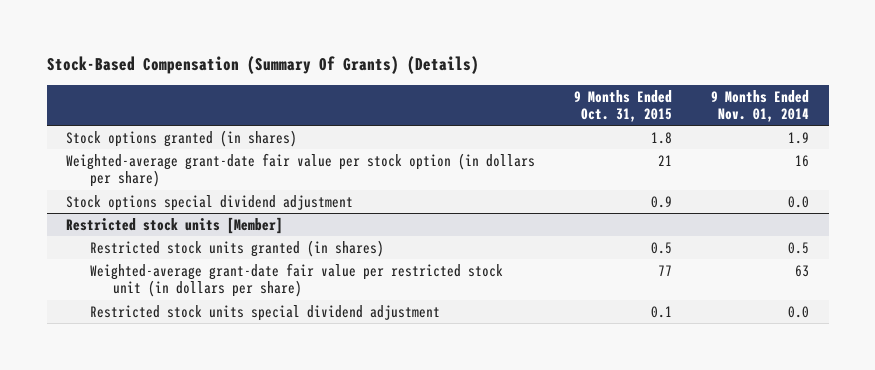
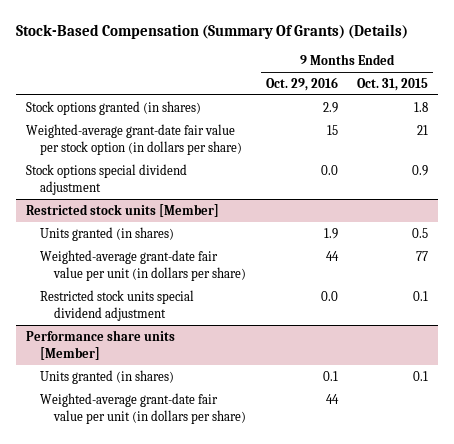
[711,89,810,123] 9 Months Ended Nov. 01, 2014 -> none
none -> [265,77,338,92] Oct. 29, 2016
[89,239,384,257] Restricted stock units granted (in shares) -> [39,226,174,241] Units granted (in shares)
[89,262,503,298] Weighted-average grant-date fair value per restricted stock unit (in dollars per share) -> [39,249,246,281] Weighted-average grant-date fair value per unit (in dollars per share)
none -> [25,329,175,360] Performance share units [Member]
none -> [39,369,174,384] Units granted (in shares)
none -> [39,392,246,424] Weighted-average grant-date fair value per unit (in dollars per share)

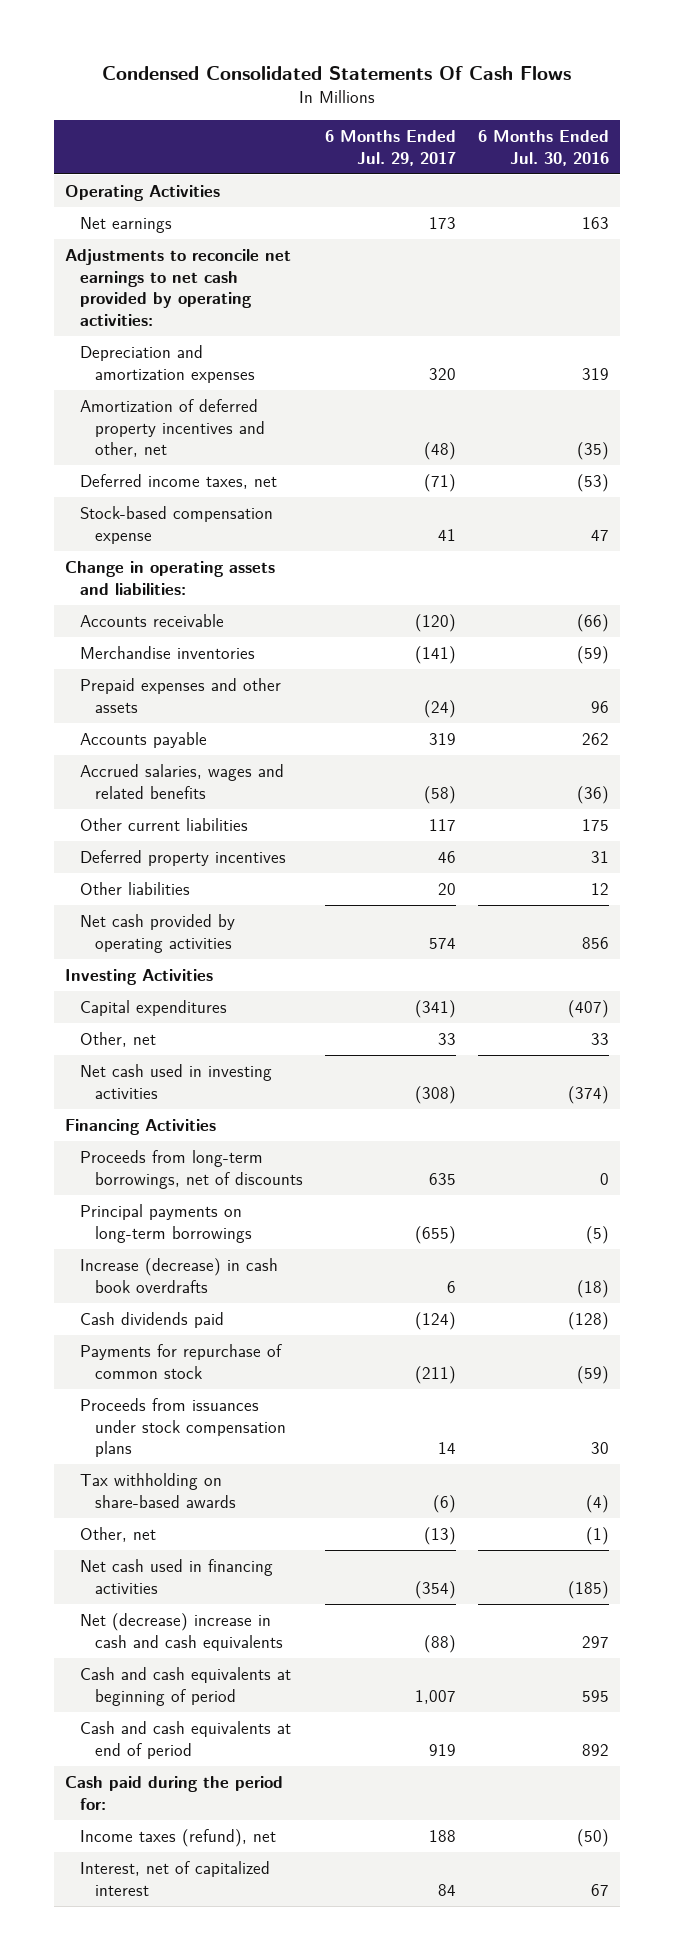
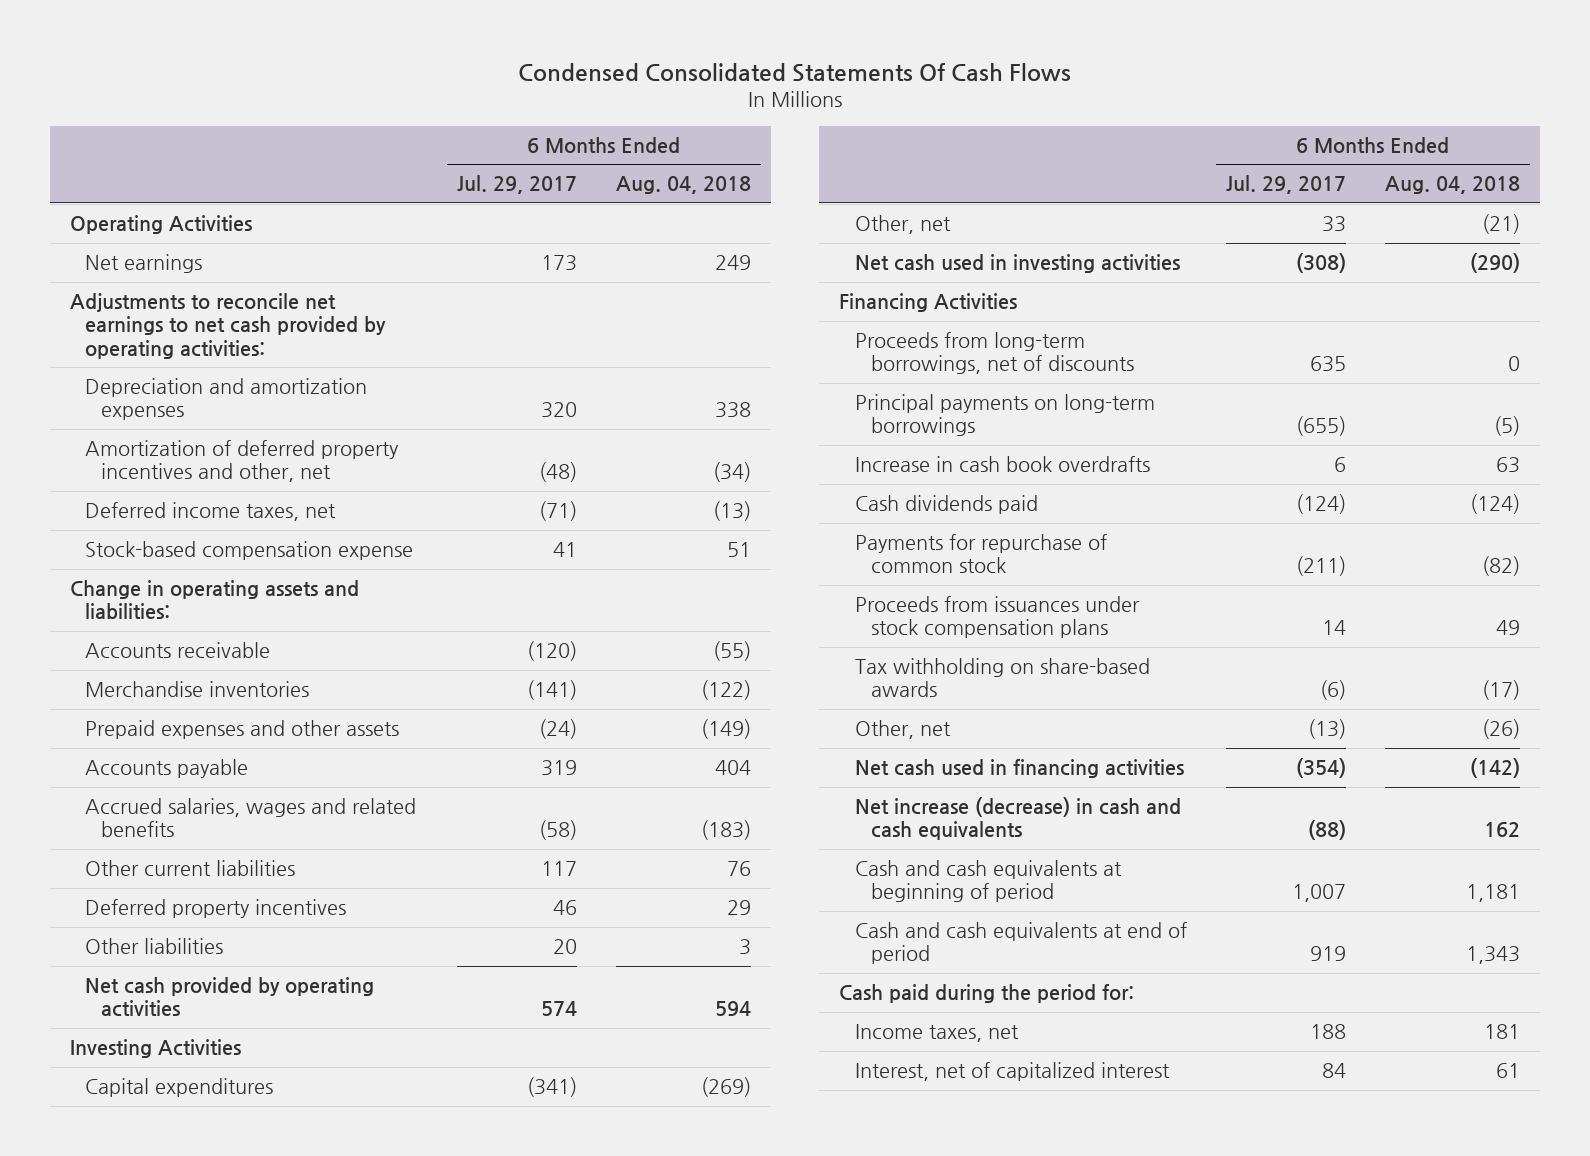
[477,130,609,166] 6 Months Ended Jul. 30, 2016 -> none
none -> [616,176,752,195] Aug. 04, 2018
[79,1257,278,1293] Increase (decrease) in cash book overdrafts -> [854,456,1150,473] Increase in cash book overdrafts
[79,1612,283,1651] Net (decrease) increase in cash and cash equivalents -> [854,797,1181,841] Net increase (decrease) in cash and cash equivalents
[79,1828,276,1847] Income taxes (refund), net -> [854,1024,1019,1043] Income taxes, net

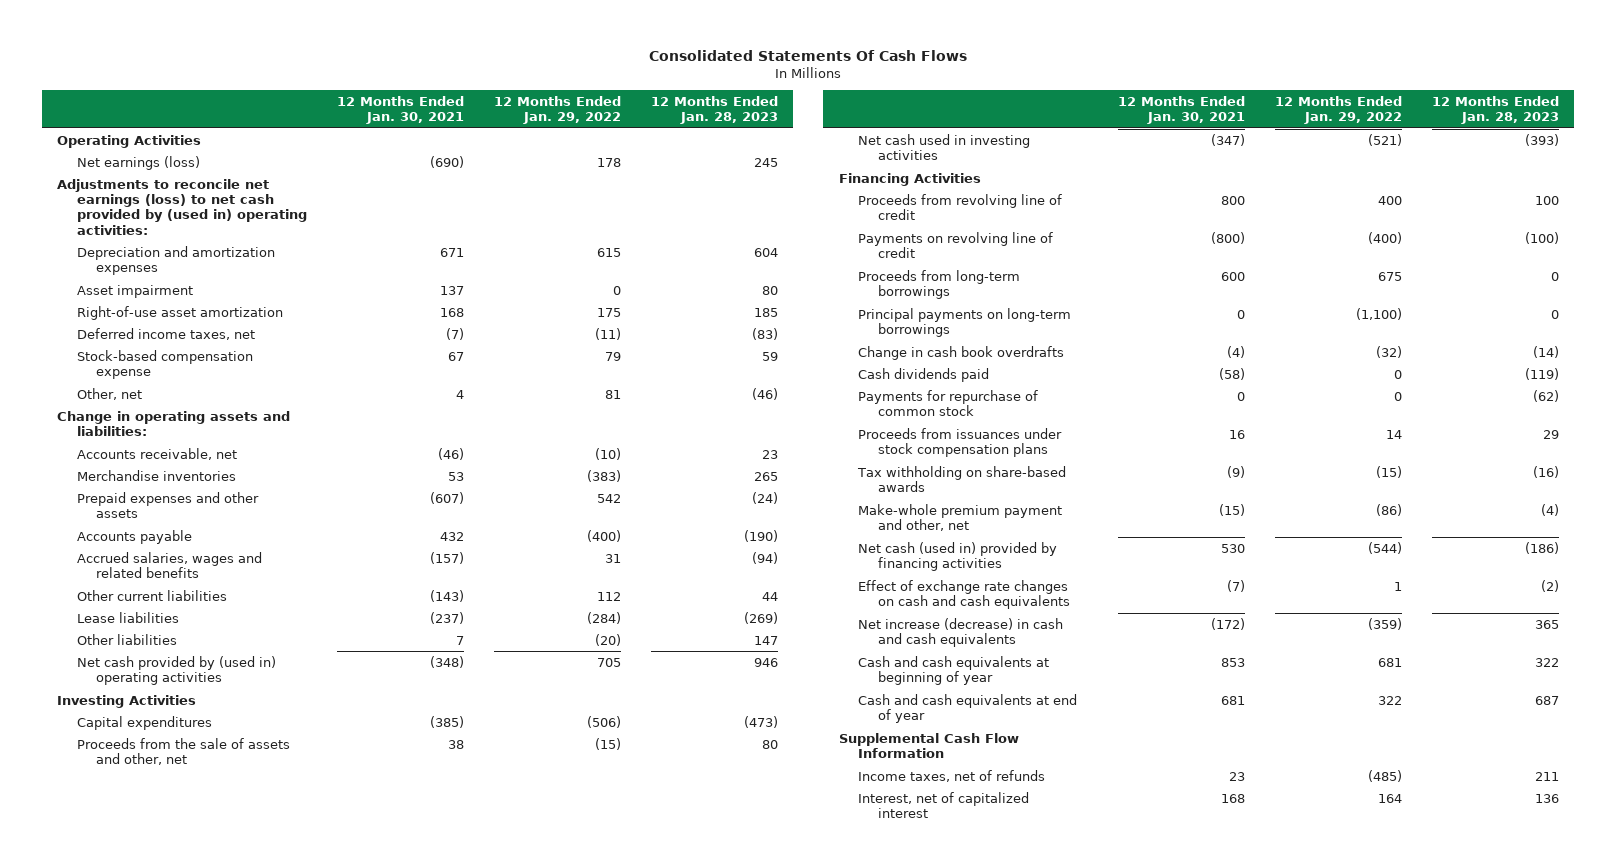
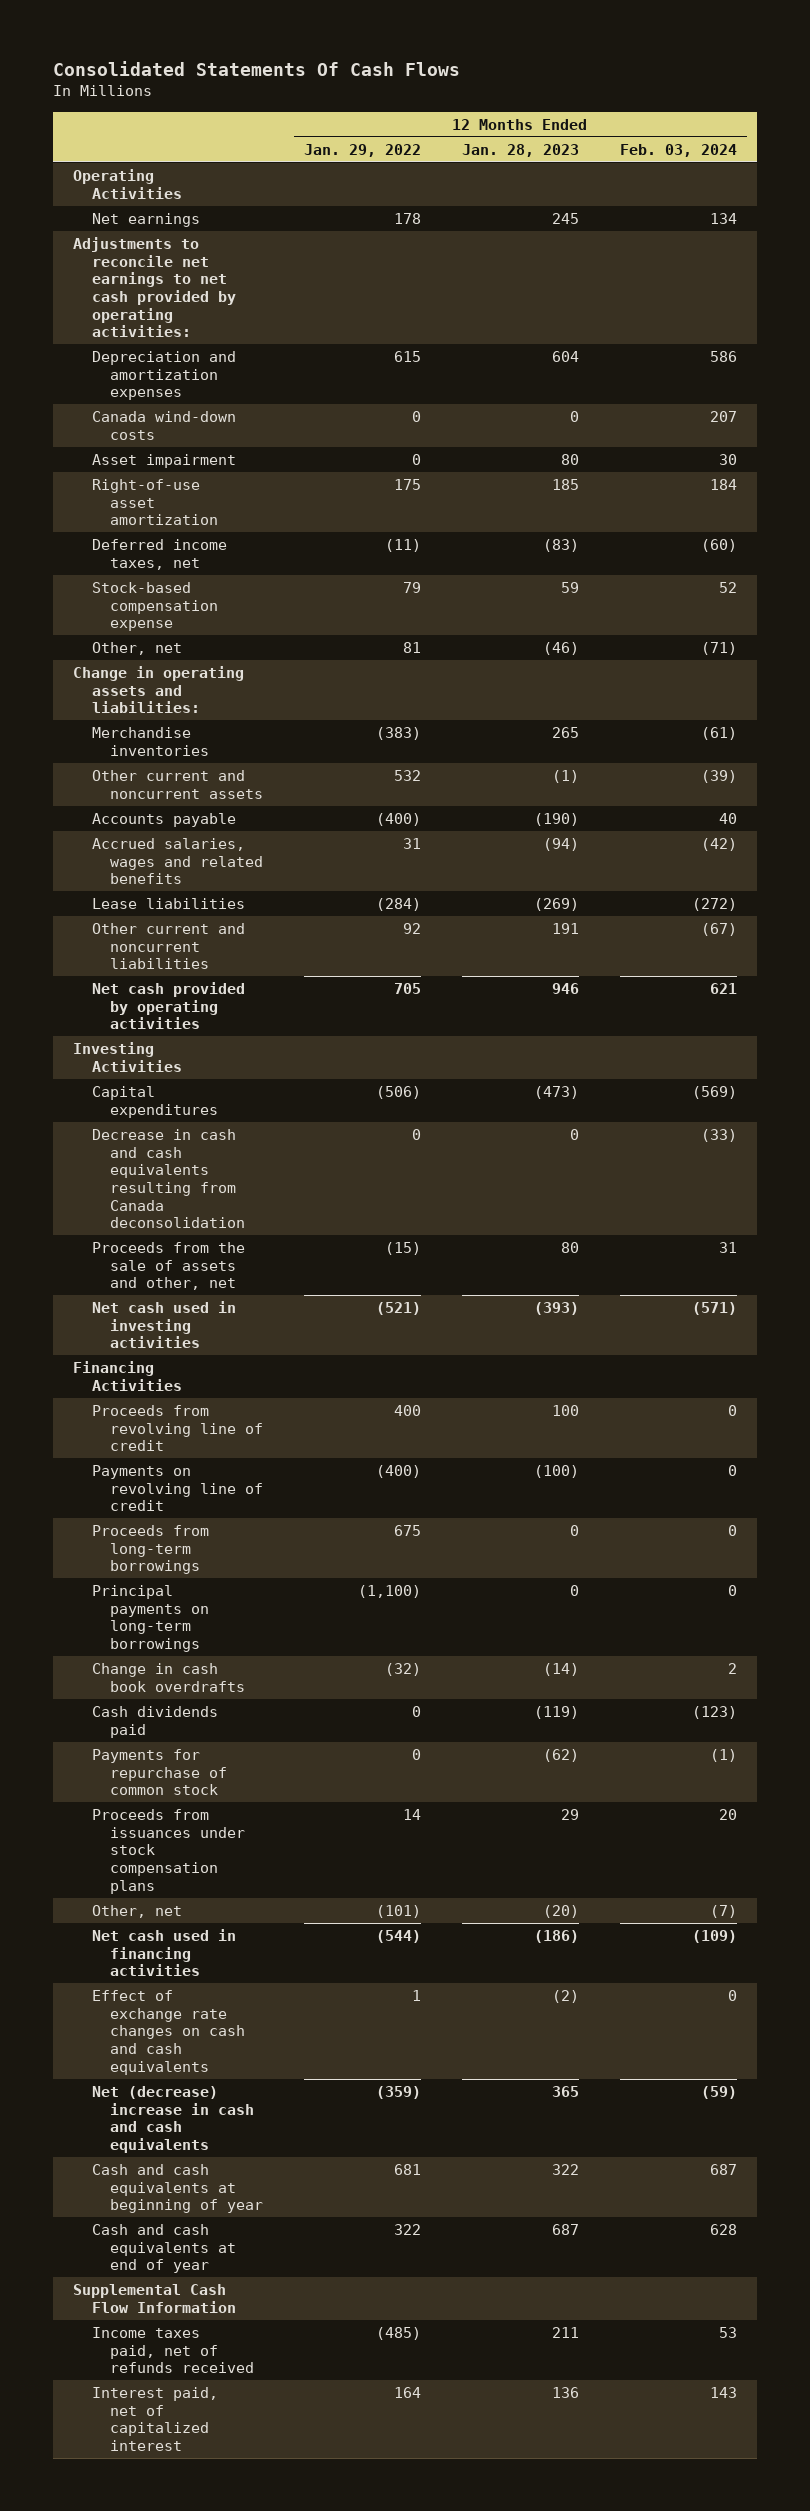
[336,95,464,125] 12 Months Ended Jan. 30, 2021 -> none
none -> [619,143,737,157] Feb. 03, 2024
[76,155,200,170] Net earnings (loss) -> [91,212,200,227] Net earnings
[57,178,307,235] Adjustments to reconcile net earnings (loss) to net cash provided by (used in) operating activities: -> [73,236,236,338] Adjustments to reconcile net earnings to net cash provided by operating activities:
none -> [91,410,236,440] Canada wind-down costs
[76,447,237,460] Accounts receivable, net -> none
[76,491,259,519] Prepaid expenses and other assets -> none
none -> [91,769,263,799] Other current and noncurrent assets
[76,589,227,601] Other current liabilities -> none
[76,633,177,645] Other liabilities -> none
none -> [91,922,245,970] Other current and noncurrent liabilities
[76,655,276,686] Net cash provided by (used in) operating activities -> [91,981,245,1030] Net cash provided by operating activities
none -> [91,1128,245,1229] Decrease in cash and cash equivalents resulting from Canada deconsolidation
[857,465,1067,493] Tax withholding on share-based awards -> none
[858,503,1063,532] Make-whole premium payment and other, net -> [91,1904,182,1918] Other, net
[1376,503,1403,516] (86) -> [375,1904,421,1918] (101)
[1541,503,1560,516] (4) -> [542,1904,579,1918] (20)
[858,541,1058,572] Net cash (used in) provided by financing activities -> [91,1928,236,1977] Net cash used in financing activities
[858,617,1064,648] Net increase (decrease) in cash and cash equivalents -> [91,2085,254,2154] Net (decrease) increase in cash and cash equivalents
[858,769,1046,782] Income taxes, net of refunds -> [91,2326,254,2374] Income taxes paid, net of refunds received
[858,791,1030,819] Interest, net of capitalized interest -> [91,2386,218,2452] Interest paid, net of capitalized interest

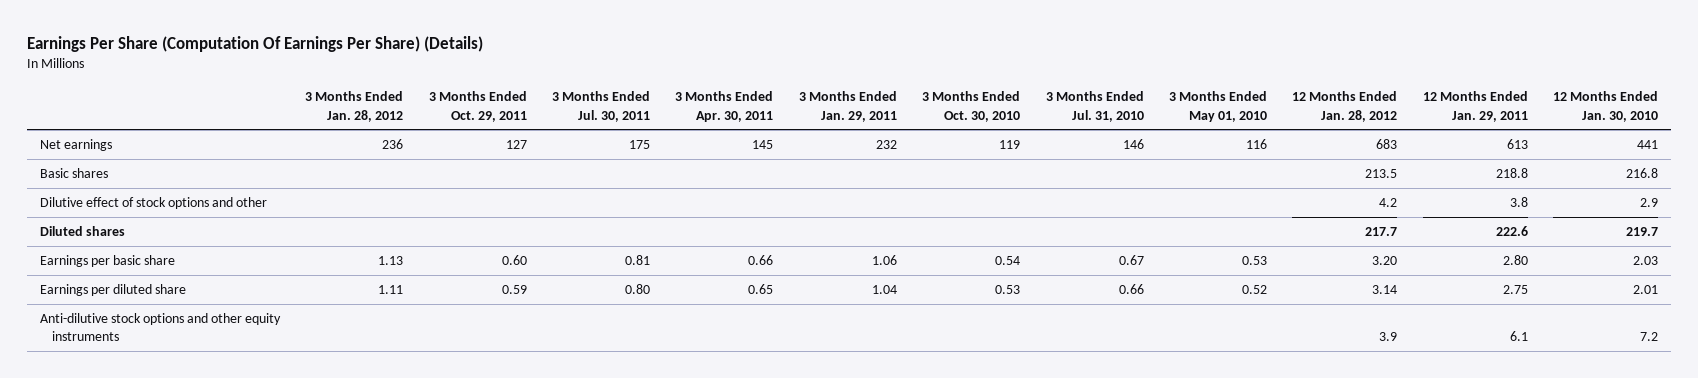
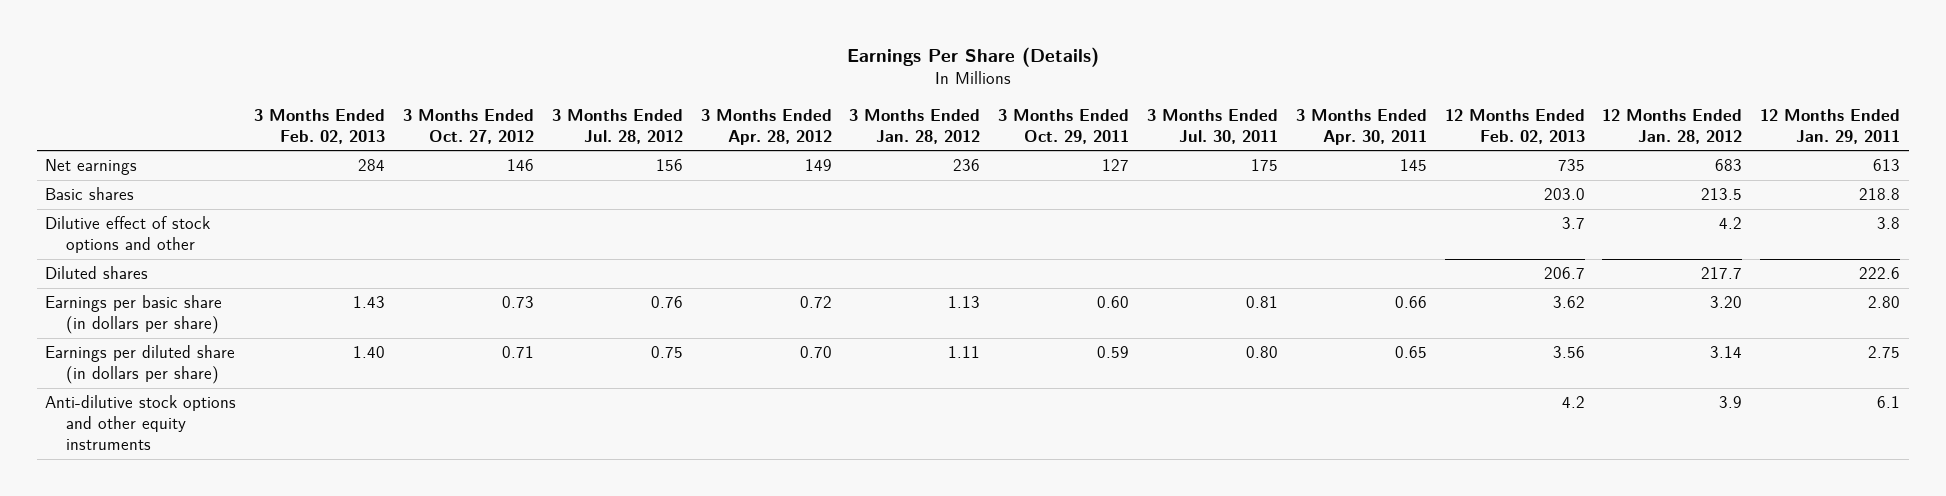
[27,36,484,53] Earnings Per Share (Computation Of Earnings Per Share) (Details) -> [846,47,1099,68] Earnings Per Share (Details)
[798,91,897,122] 3 Months Ended Jan. 29, 2011 -> none
[922,91,1021,122] 3 Months Ended Oct. 30, 2010 -> none
[1045,91,1144,122] 3 Months Ended Jul. 31, 2010 -> none
[1168,91,1267,122] 3 Months Ended May 01, 2010 -> none
[1553,91,1659,122] 12 Months Ended Jan. 30, 2010 -> none
none -> [254,108,386,144] 3 Months Ended Feb. 02, 2013
none -> [403,108,535,144] 3 Months Ended Oct. 27, 2012
none -> [551,108,683,144] 3 Months Ended Jul. 28, 2012
none -> [700,108,832,145] 3 Months Ended Apr. 28, 2012
none -> [1444,108,1585,144] 12 Months Ended Feb. 02, 2013
[39,254,175,267] Earnings per basic share -> [45,295,223,335] Earnings per basic share (in dollars per share)
[39,283,186,296] Earnings per diluted share -> [45,345,236,385] Earnings per diluted share (in dollars per share)

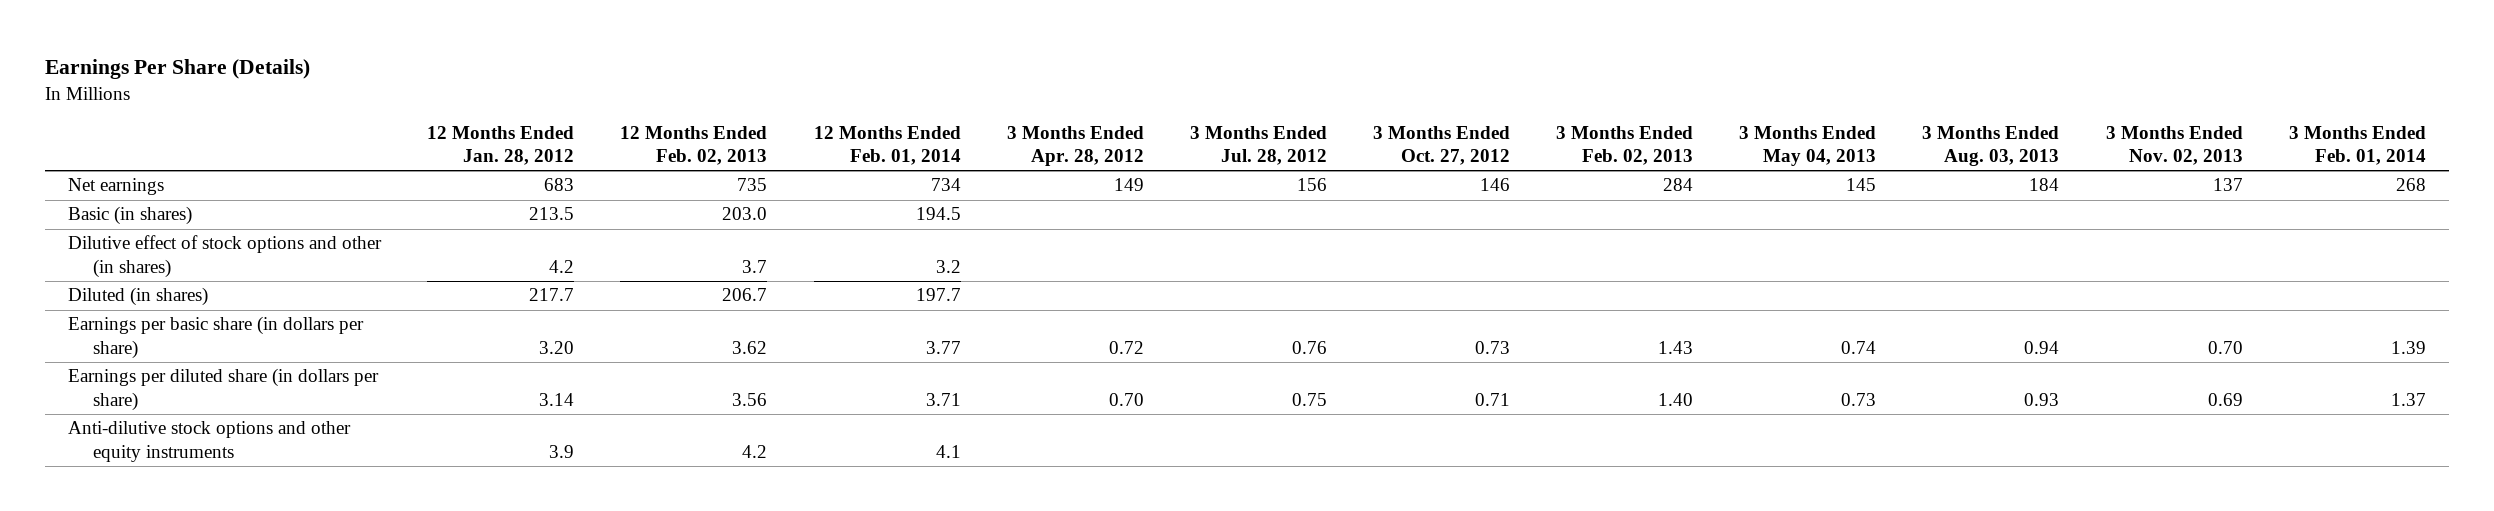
[849,108,981,144] 3 Months Ended Jan. 28, 2012 -> none
[998,108,1130,144] 3 Months Ended Oct. 29, 2011 -> none
[1147,108,1279,144] 3 Months Ended Jul. 30, 2011 -> none
[1295,108,1427,145] 3 Months Ended Apr. 30, 2011 -> none
[1760,108,1901,144] 12 Months Ended Jan. 29, 2011 -> none
none -> [813,125,961,166] 12 Months Ended Feb. 01, 2014
none -> [1739,125,1877,167] 3 Months Ended May 04, 2013
none -> [1922,125,2060,167] 3 Months Ended Aug. 03, 2013
none -> [2105,125,2243,166] 3 Months Ended Nov. 02, 2013
none -> [2288,125,2426,166] 3 Months Ended Feb. 01, 2014
[45,187,135,201] Basic shares -> [68,206,193,226] Basic (in shares)
[45,216,211,254] Dilutive effect of stock options and other -> [68,235,383,278] Dilutive effect of stock options and other (in shares)
[45,266,149,280] Diluted shares -> [68,287,209,307] Diluted (in shares)

